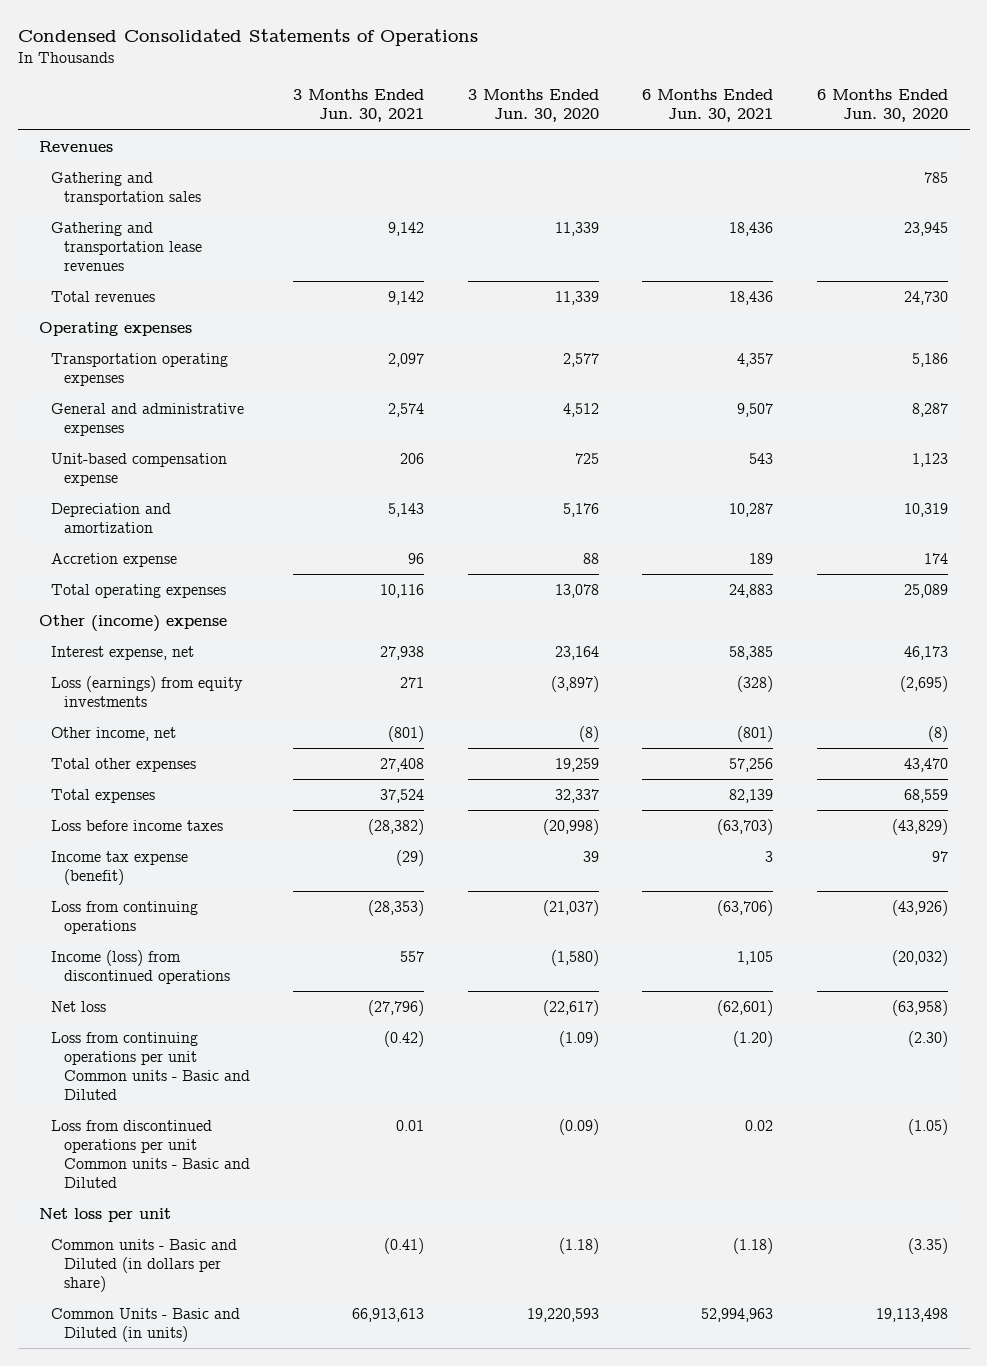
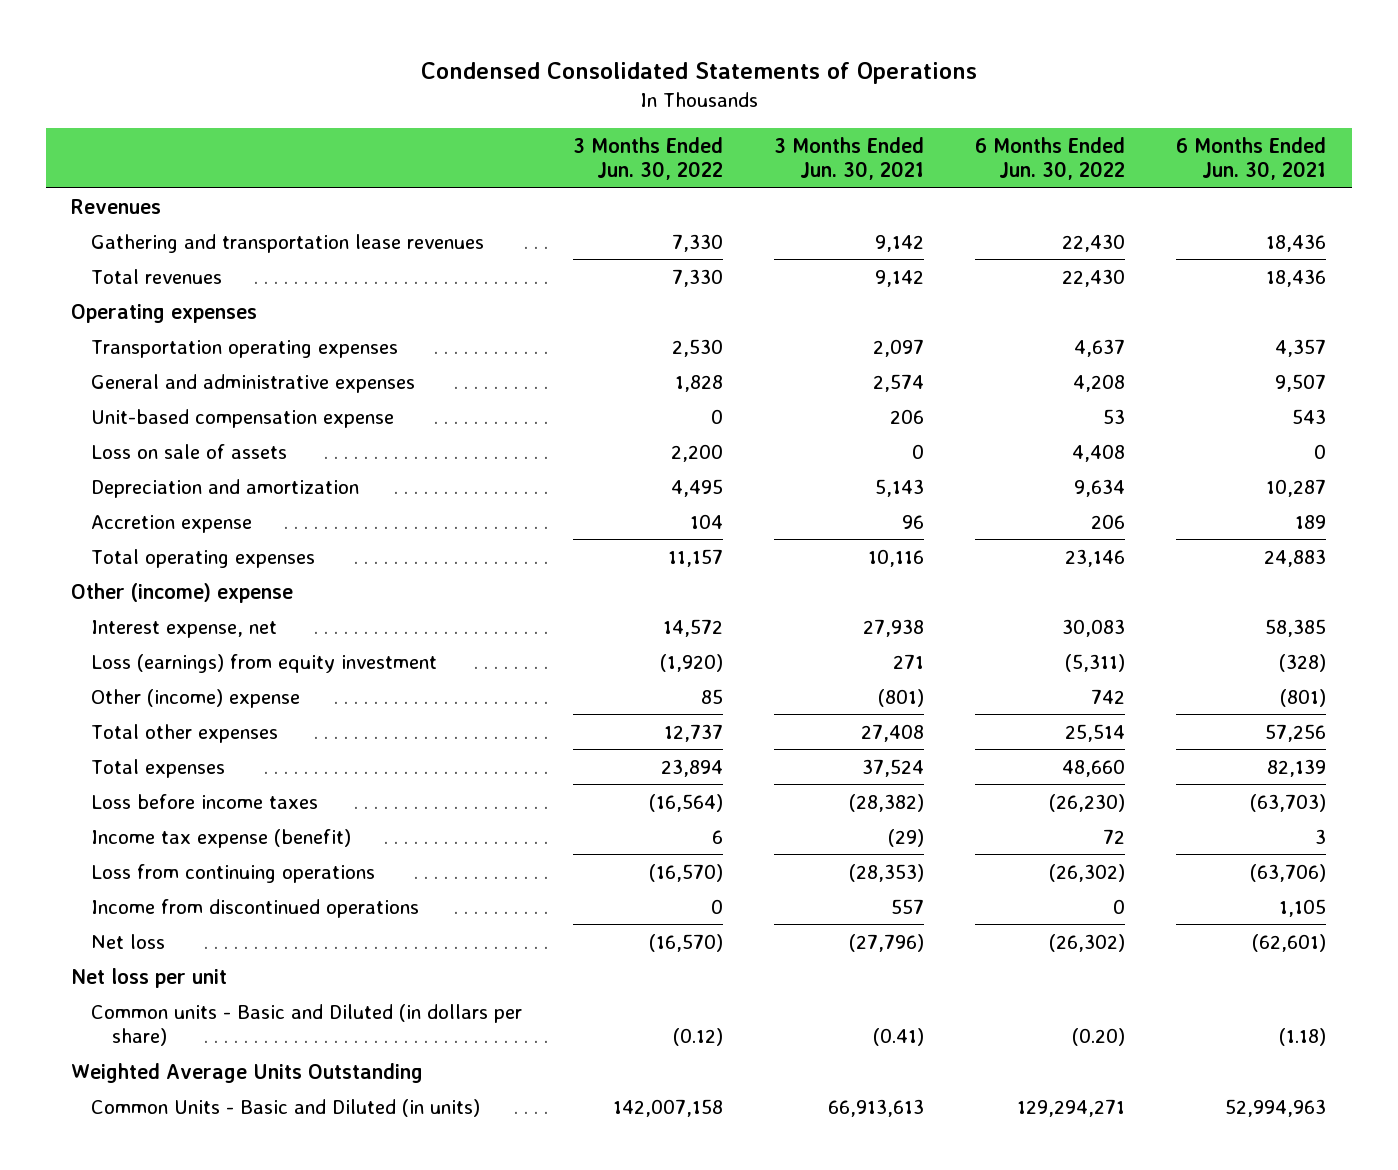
[467,89,599,123] 3 Months Ended Jun. 30, 2020 -> none
[817,89,949,123] 6 Months Ended Jun. 30, 2020 -> none
none -> [573,136,724,181] 3 Months Ended Jun. 30, 2022
none -> [975,136,1126,181] 6 Months Ended Jun. 30, 2022
[51,172,201,206] Gathering and transportation sales -> none
none -> [91,443,288,459] Loss on sale of assets
[51,676,244,708] Loss (earnings) from equity investments -> [91,653,438,673] Loss (earnings) from equity investment
[51,727,177,742] Other income, net -> [91,688,301,708] Other (income) expense
[51,950,230,985] Income (loss) from discontinued operations -> [91,898,420,918] Income from discontinued operations
[51,1032,250,1101] Loss from continuing operations per unit Common units - Basic and Diluted -> none
[51,1120,250,1189] Loss from discontinued operations per unit Common units - Basic and Diluted -> none
none -> [71,1062,424,1083] Weighted Average Units Outstanding

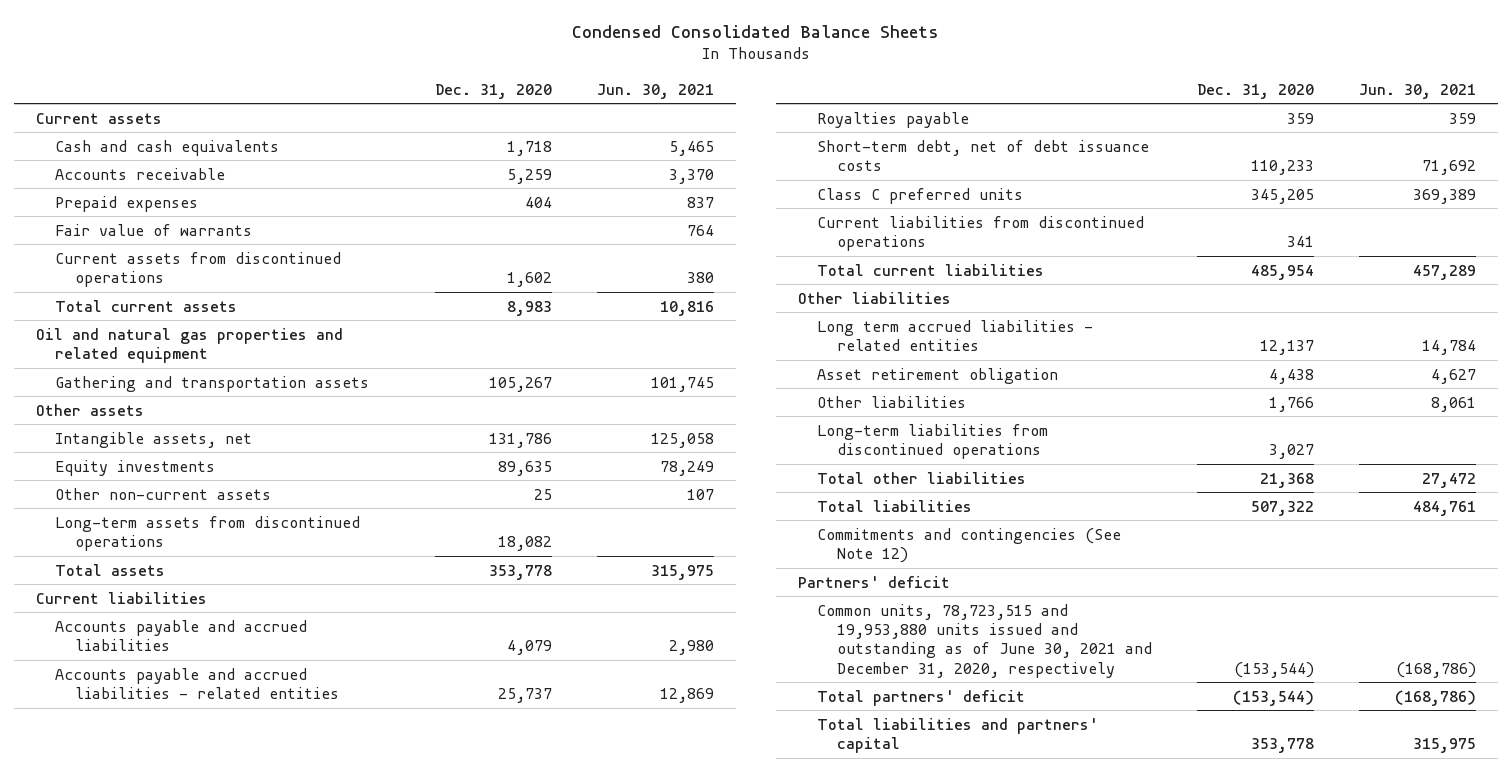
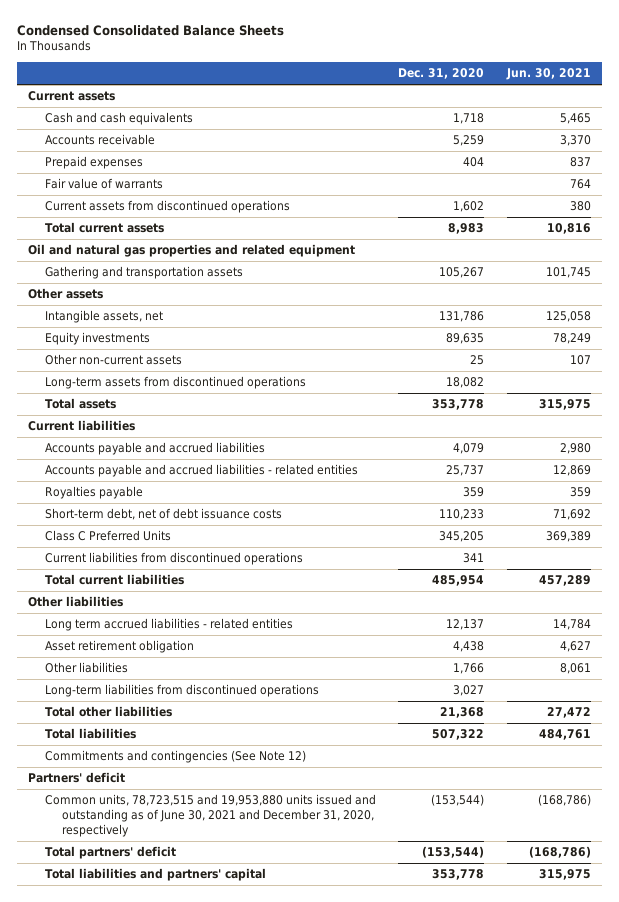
[817,187,1024,204] Class C preferred units -> [44,530,171,542] Class C Preferred Units

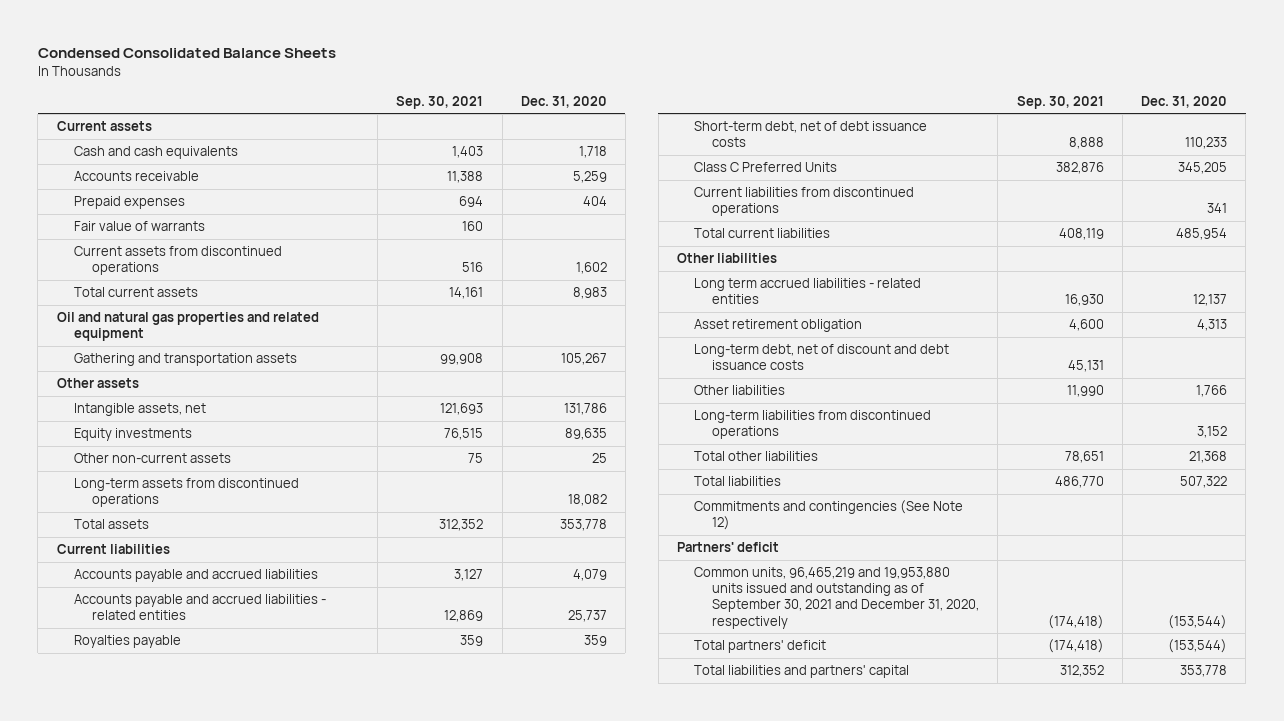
[505,68,591,81] Jun. 30, 2021 -> none
none -> [396,96,484,110] Sep. 30, 2021
[453,641,485,653] 4,438 -> [1196,319,1227,332] 4,313
none -> [694,344,950,371] Long-term debt, net of discount and debt issuance costs
[453,685,485,697] 3,027 -> [1196,426,1227,439] 3,152
[44,794,376,837] Common units, 78,723,515 and 19,953,880 units issued and outstanding as of June 30, 2021 and December 31, 2020, respectively -> [694,567,980,629] Common units, 96,465,219 and 19,953,880 units issued and outstanding as of September 30, 2021 and December 31, 2020, respectively

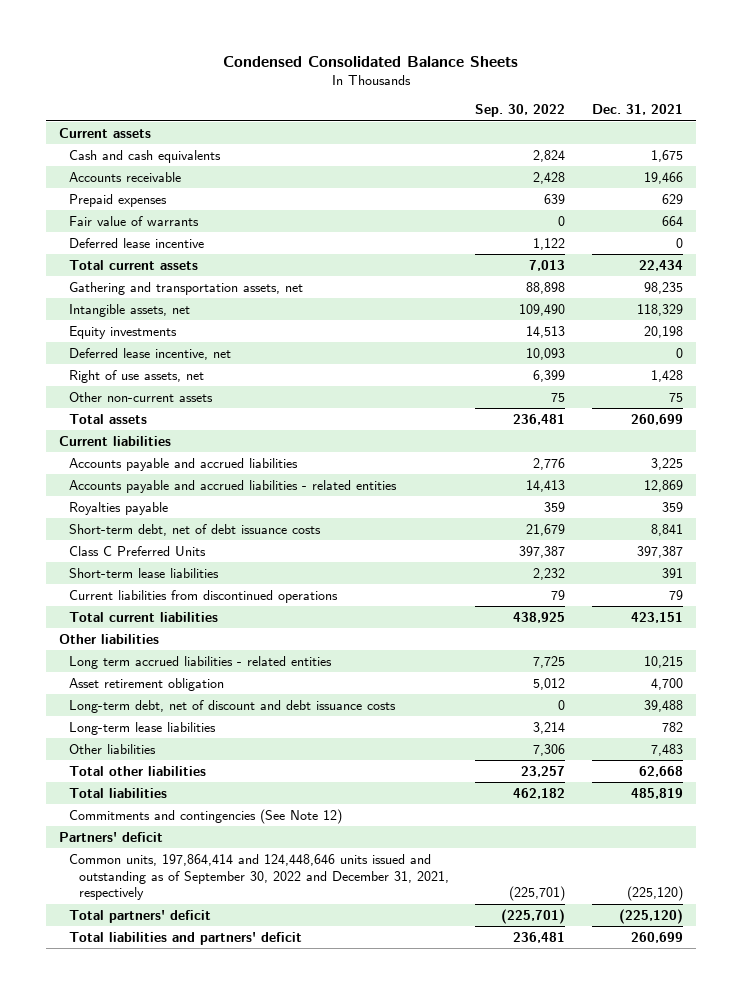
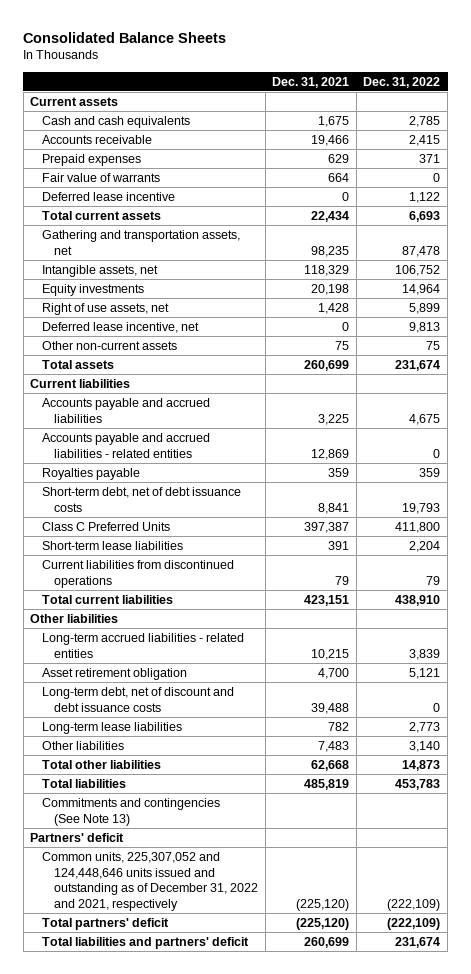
[222,56,518,68] Condensed Consolidated Balance Sheets -> [23,31,227,43] Consolidated Balance Sheets
[475,104,566,118] Sep. 30, 2022 -> none
none -> [363,76,441,88] Dec. 31, 2022
[69,347,232,360] Deferred lease incentive, net -> [42,321,200,333] Deferred lease incentive, net
[69,655,333,669] Long term accrued liabilities - related entities -> [42,632,245,658] Long-term accrued liabilities - related entities
[69,808,343,824] Commitments and contingencies (See Note 12) -> [42,797,221,826] Commitments and contingencies (See Note 13)
[69,853,450,901] Common units, 197,864,414 and 124,448,646 units issued and outstanding as of September 30, 2022 and December 31, 2021, respectively -> [42,851,258,911] Common units, 225,307,052 and 124,448,646 units issued and outstanding as of December 31, 2022 and 2021, respectively

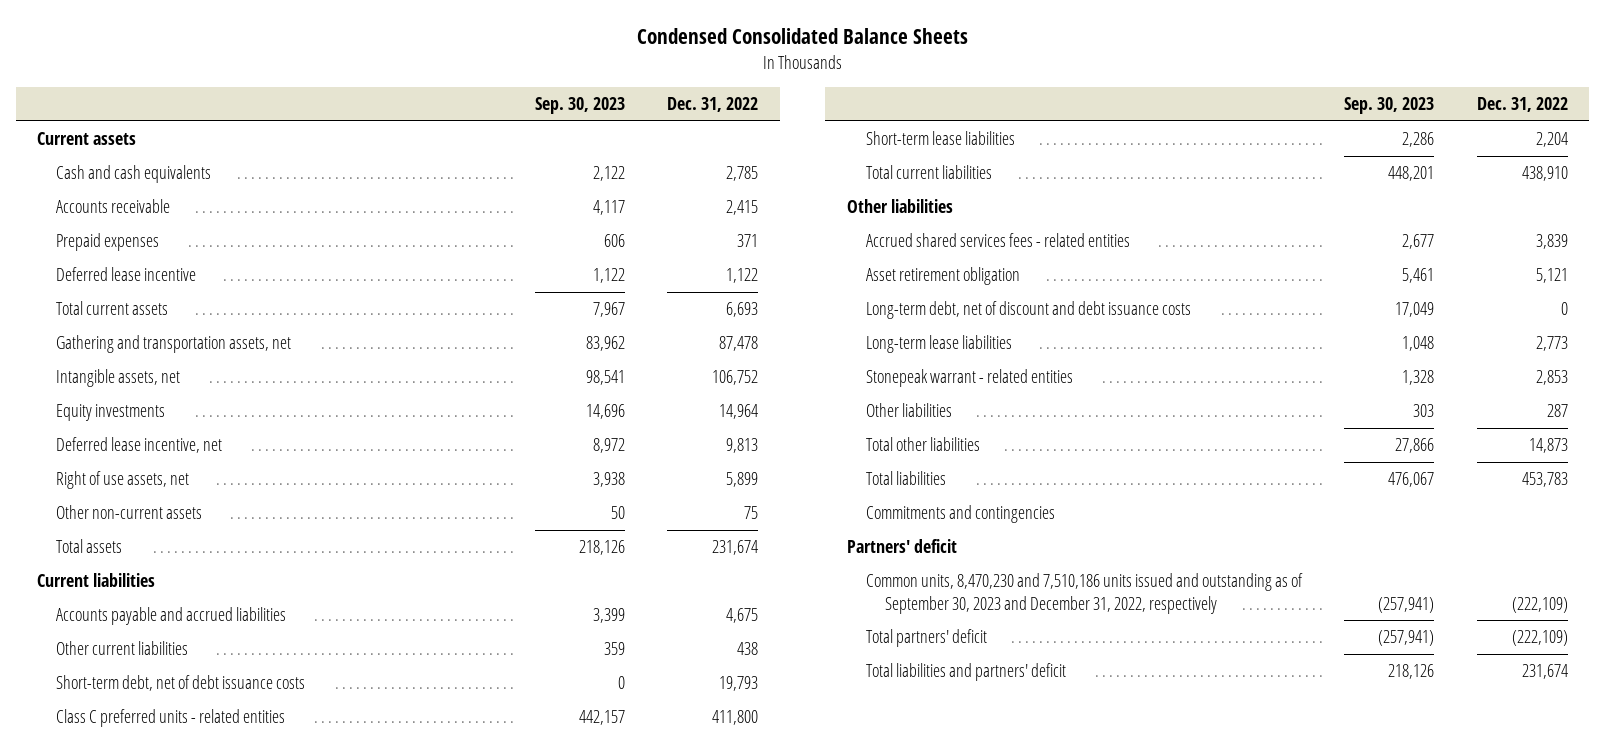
[23,31,227,43] Consolidated Balance Sheets -> [636,28,968,45] Condensed Consolidated Balance Sheets
[272,76,350,88] Dec. 31, 2021 -> none
none -> [534,97,625,115] Sep. 30, 2023
[42,172,161,182] Fair value of warrants -> none
[42,302,170,315] Right of use assets, net -> [56,471,190,490] Right of use assets, net
[42,432,211,458] Accounts payable and accrued liabilities - related entities -> none
[42,467,141,480] Royalties payable -> none
none -> [56,641,189,656] Other current liabilities
[42,521,171,531] Class C Preferred Units -> [56,709,286,728] Class C preferred units - related entities
[42,559,235,588] Current liabilities from discontinued operations -> none
[42,632,245,658] Long-term accrued liabilities - related entities -> [865,233,1130,248] Accrued shared services fees - related entities
none -> [865,369,1073,388] Stonepeak warrant - related entities
[409,740,441,752] 3,140 -> [1546,404,1568,418] 287
[42,797,221,826] Commitments and contingencies (See Note 13) -> [865,505,1055,524] Commitments and contingencies
[42,851,258,911] Common units, 225,307,052 and 124,448,646 units issued and outstanding as of December 31, 2022 and 2021, respectively -> [865,573,1303,614] Common units, 8,470,230 and 7,510,186 units issued and outstanding as of September 30, 2023 and December 31, 2022, respectively

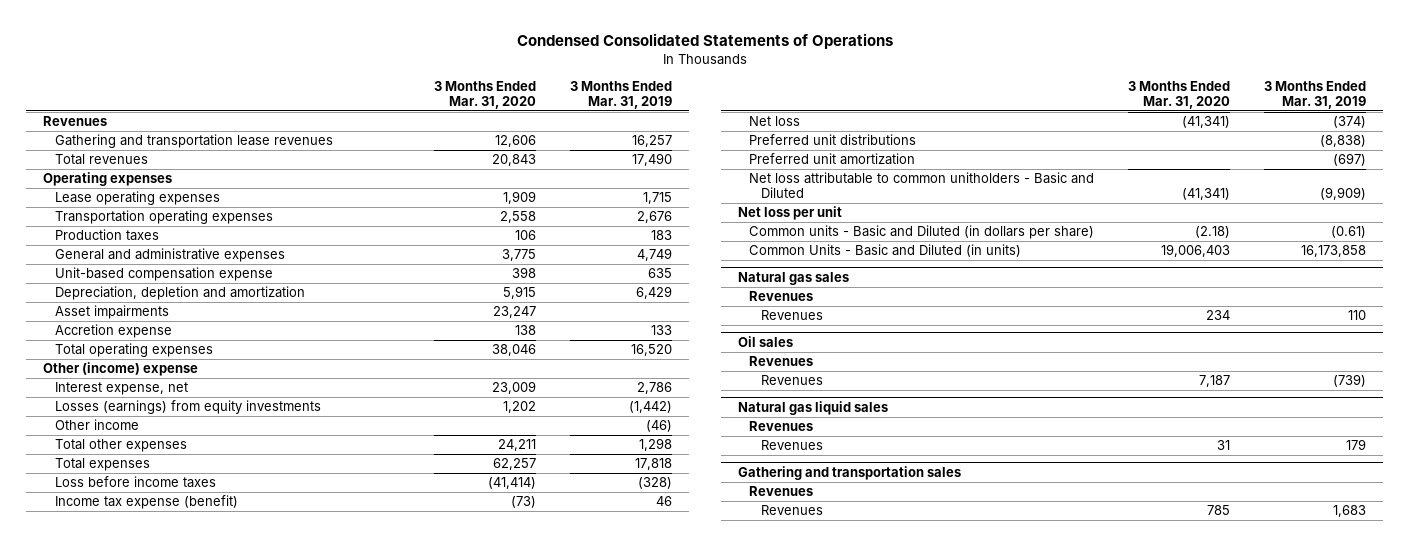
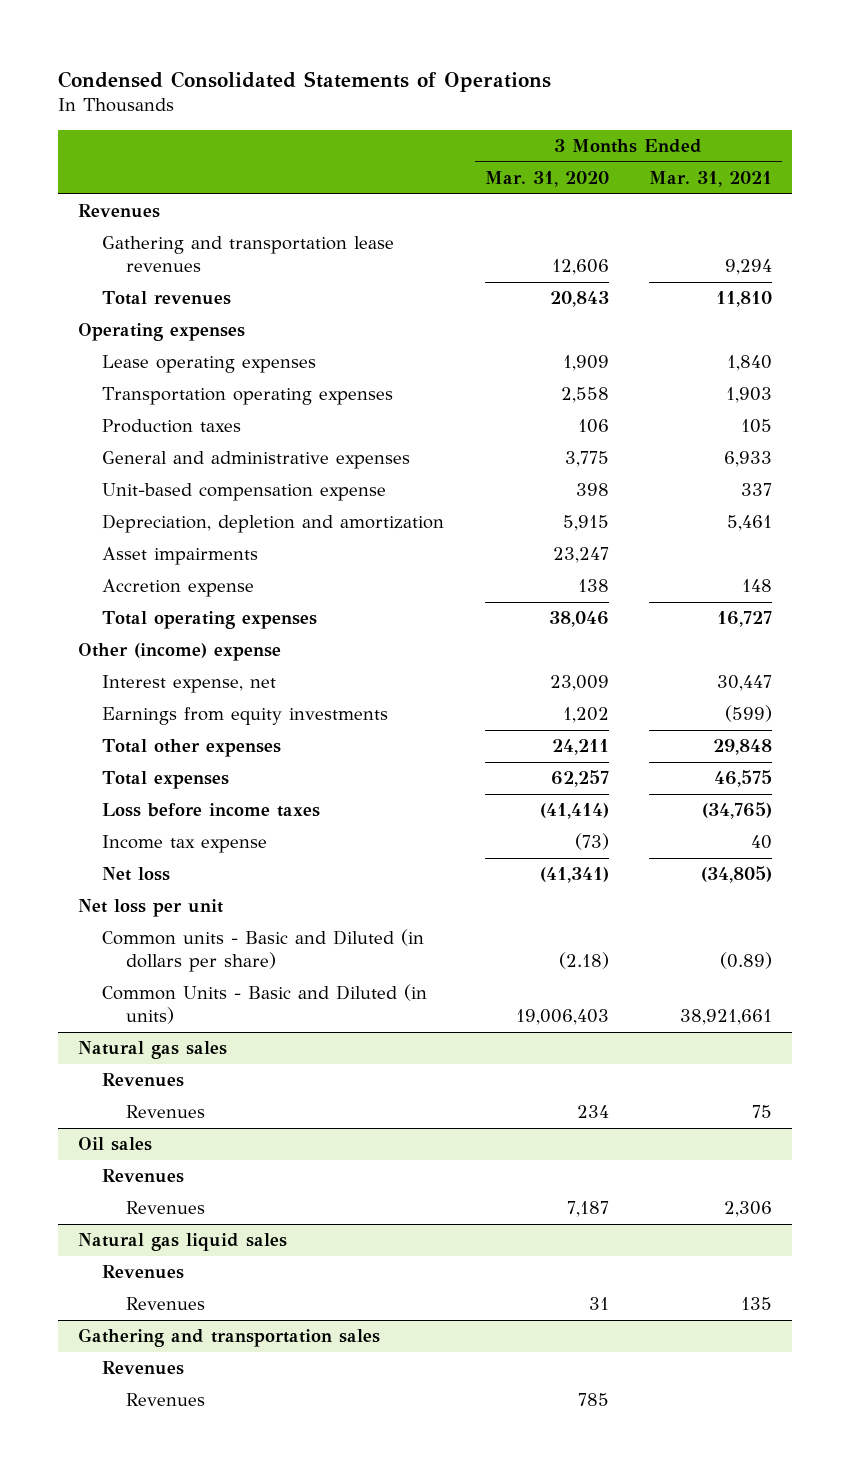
[569,80,672,109] 3 Months Ended Mar. 31, 2019 -> none
none -> [649,171,773,188] Mar. 31, 2021
[54,419,139,431] Other income -> none
[54,400,321,415] Losses (earnings) from equity investments -> [102,707,389,726] Earnings from equity investments
[54,495,238,510] Income tax expense (benefit) -> [102,835,268,854] Income tax expense
[749,134,917,146] Preferred unit distributions -> none
[749,153,916,166] Preferred unit amortization -> none
[749,172,1095,199] Net loss attributable to common unitholders - Basic and Diluted -> none

